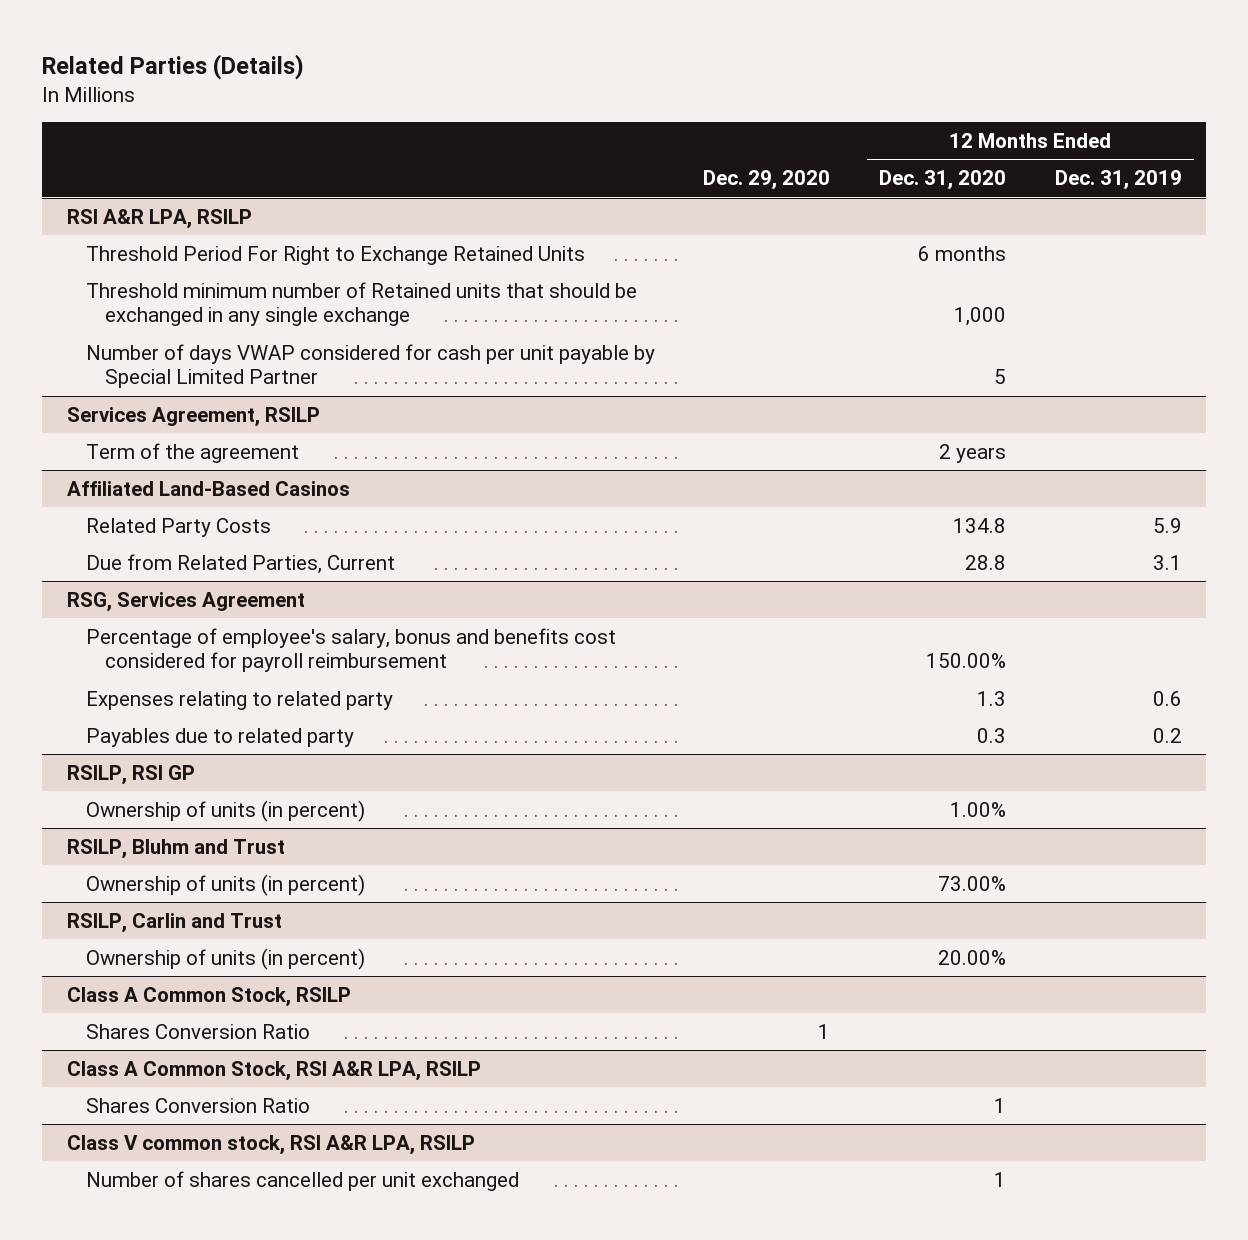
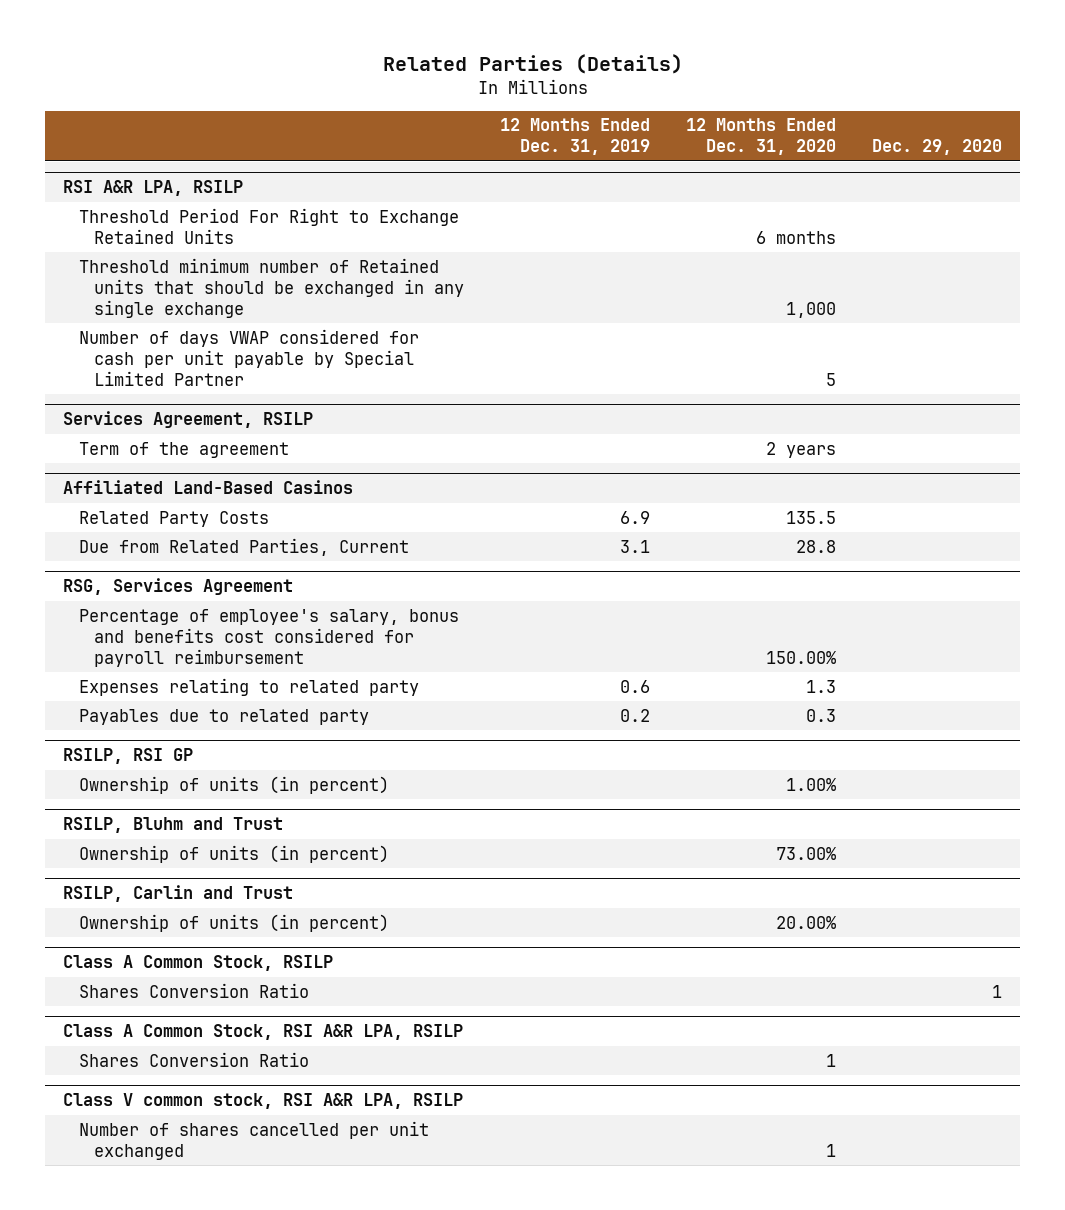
[952,517,1006,533] 134.8 -> [786,510,837,524] 135.5
[1152,517,1182,533] 5.9 -> [620,510,651,524] 6.9

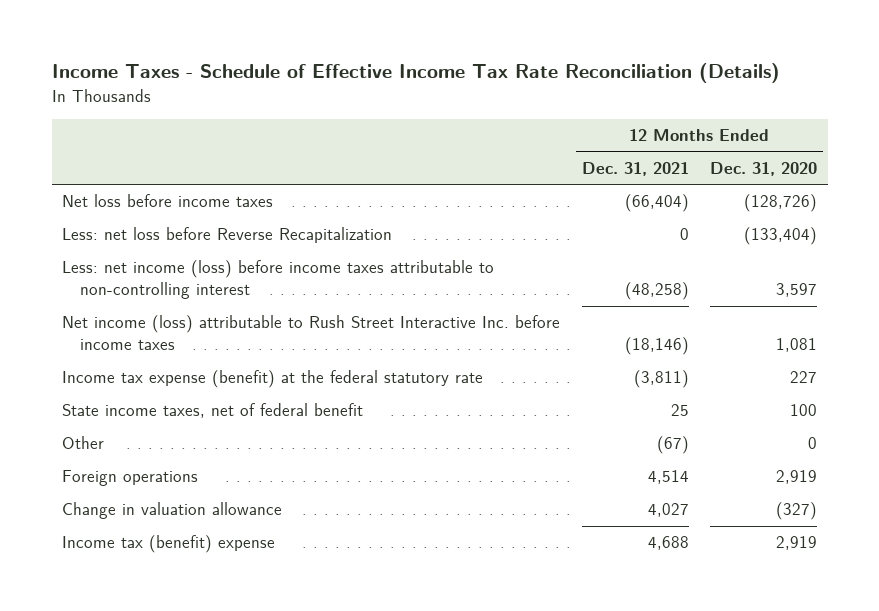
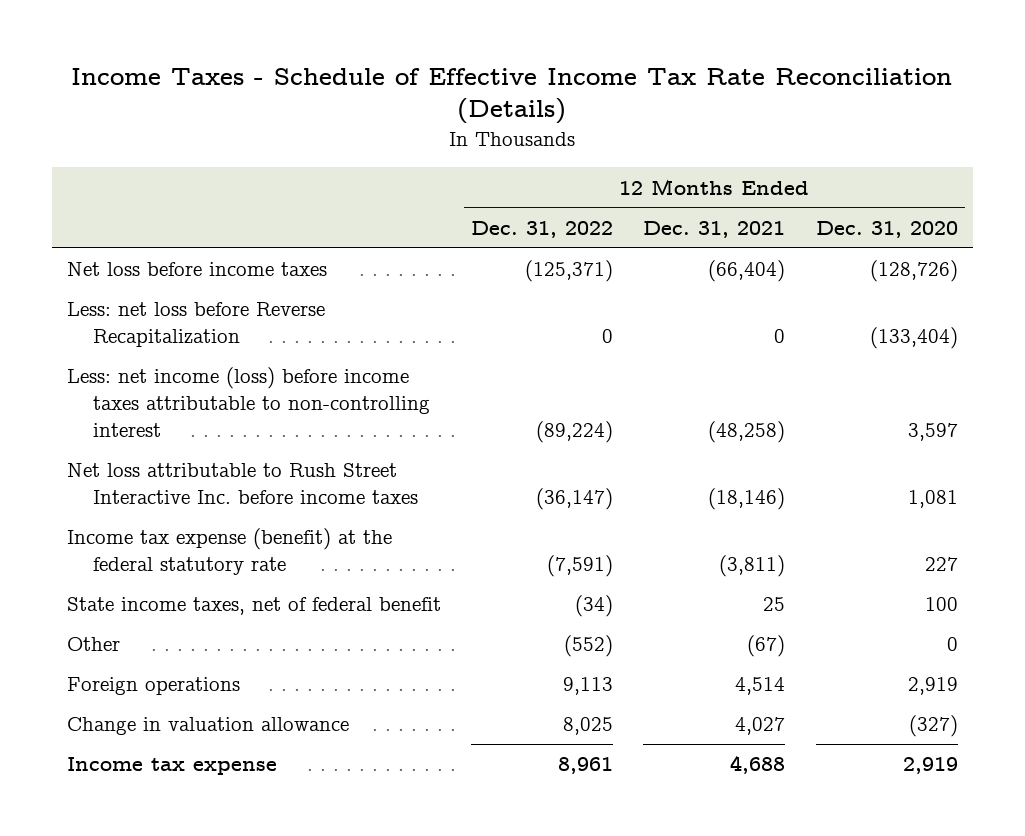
none -> [471,221,614,239] Dec. 31, 2022
[62,315,561,351] Net income (loss) attributable to Rush Street Interactive Inc. before income taxes -> [66,463,418,505] Net loss attributable to Rush Street Interactive Inc. before income taxes
[62,535,276,554] Income tax (benefit) expense -> [66,757,277,776] Income tax expense

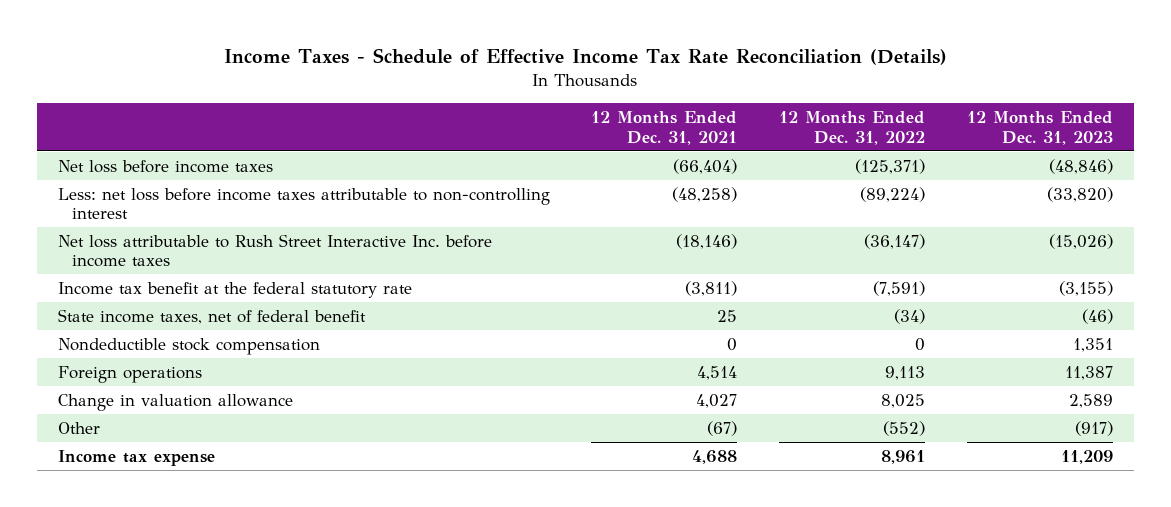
[815,221,958,239] Dec. 31, 2020 -> none
none -> [966,111,1113,145] 12 Months Ended Dec. 31, 2023
[66,302,325,348] Less: net loss before Reverse Recapitalization -> none
[66,367,430,437] Less: net income (loss) before income taxes attributable to non-controlling interest -> [57,187,550,220] Less: net loss before income taxes attributable to non-controlling interest
[66,528,392,576] Income tax expense (benefit) at the federal statutory rate -> [57,281,412,298] Income tax benefit at the federal statutory rate
none -> [57,337,320,355] Nondeductible stock compensation
[66,637,120,652] Other -> [57,421,100,434] Other

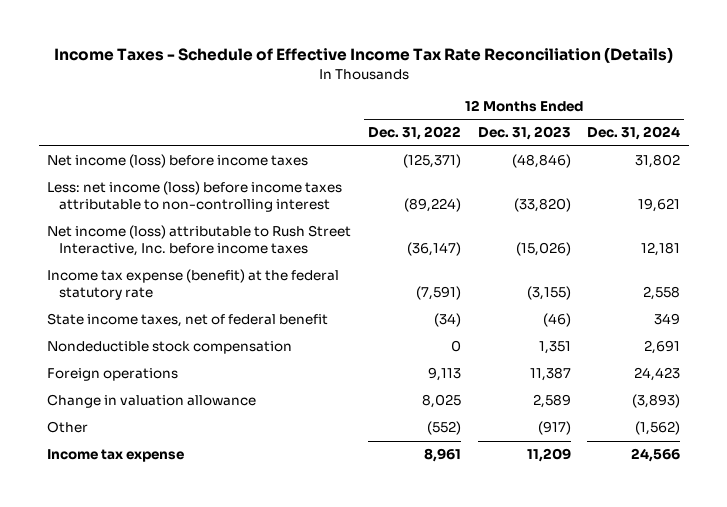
[591,111,738,145] 12 Months Ended Dec. 31, 2021 -> none
none -> [587,126,681,141] Dec. 31, 2024
[57,159,273,173] Net loss before income taxes -> [47,154,309,169] Net income (loss) before income taxes
[57,187,550,220] Less: net loss before income taxes attributable to non-controlling interest -> [47,181,343,213] Less: net income (loss) before income taxes attributable to non-controlling interest
[57,233,492,268] Net loss attributable to Rush Street Interactive Inc. before income taxes -> [47,225,352,257] Net income (loss) attributable to Rush Street Interactive, Inc. before income taxes
[57,281,412,298] Income tax benefit at the federal statutory rate -> [47,269,340,301] Income tax expense (benefit) at the federal statutory rate

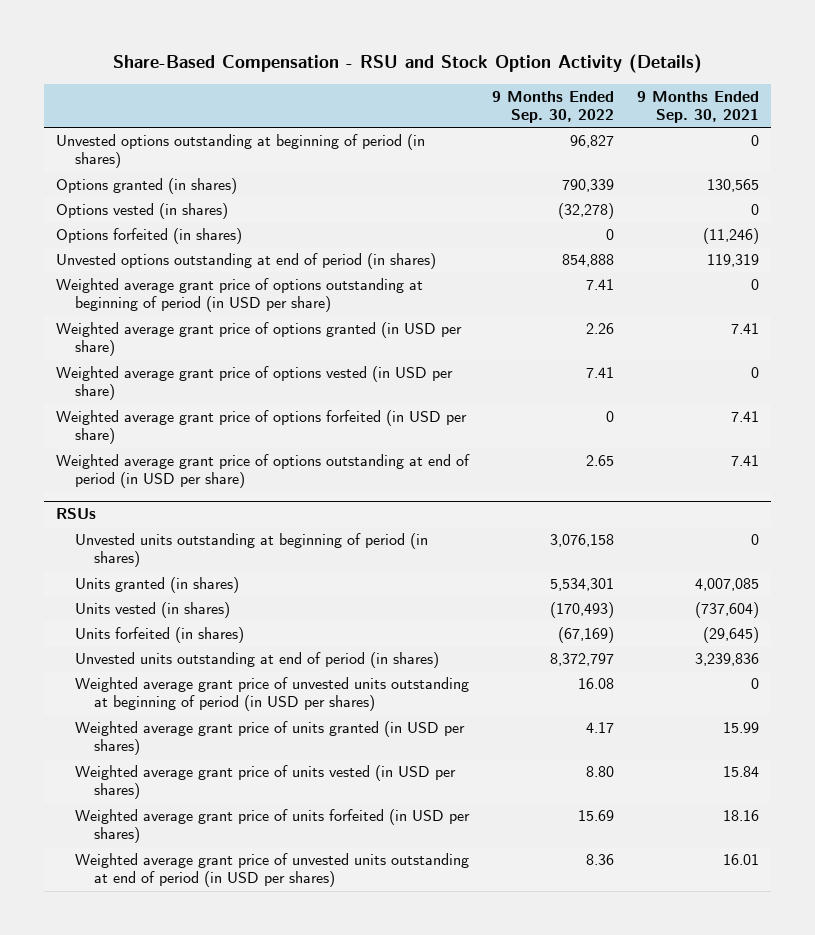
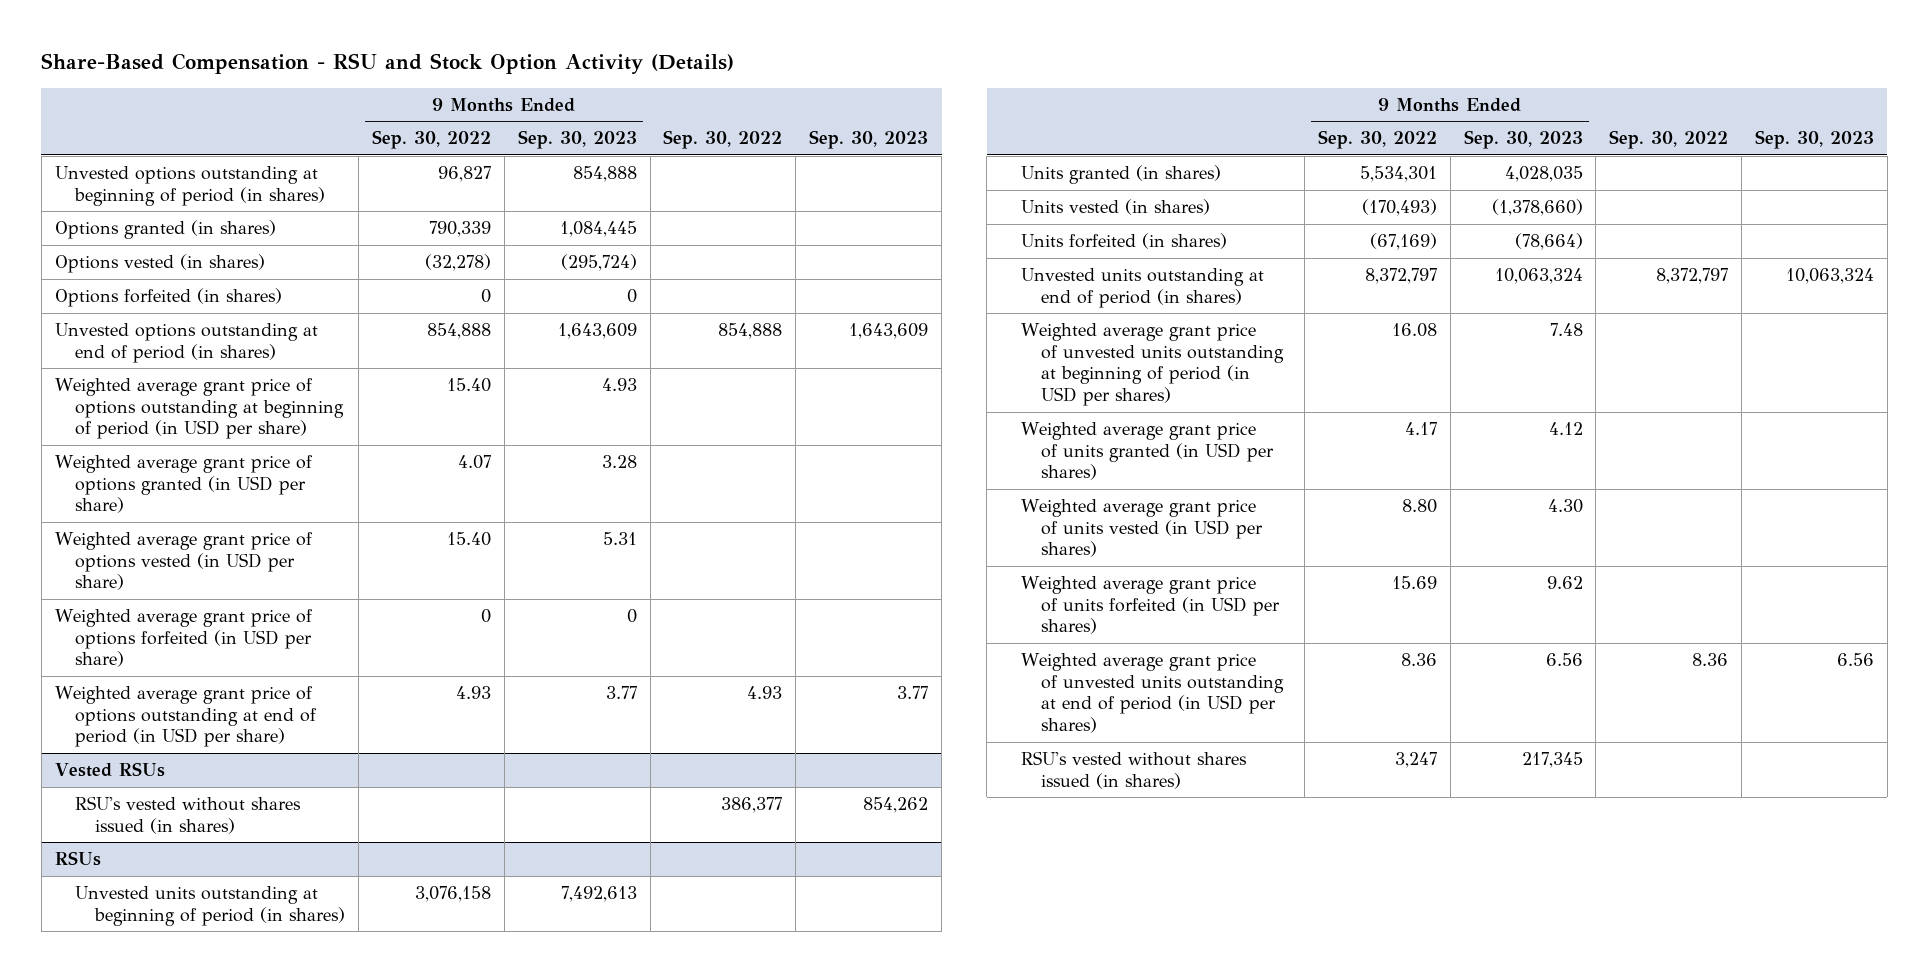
[637,90,760,123] 9 Months Ended Sep. 30, 2021 -> none
none -> [517,130,637,150] Sep. 30, 2023
none -> [663,130,783,150] Sep. 30, 2022
none -> [809,130,929,150] Sep. 30, 2023
[586,279,615,291] 7.41 -> [447,378,492,393] 15.40
[586,323,615,335] 2.26 -> [458,455,492,470] 4.07
[586,367,615,379] 7.41 -> [447,532,492,547] 15.40
[586,455,615,467] 2.65 -> [456,686,492,700] 4.93
none -> [54,762,165,778] Vested RSUs
none -> [74,796,301,834] RSU's vested without shares issued (in shares)
none -> [1020,751,1247,789] RSU's vested without shares issued (in shares)

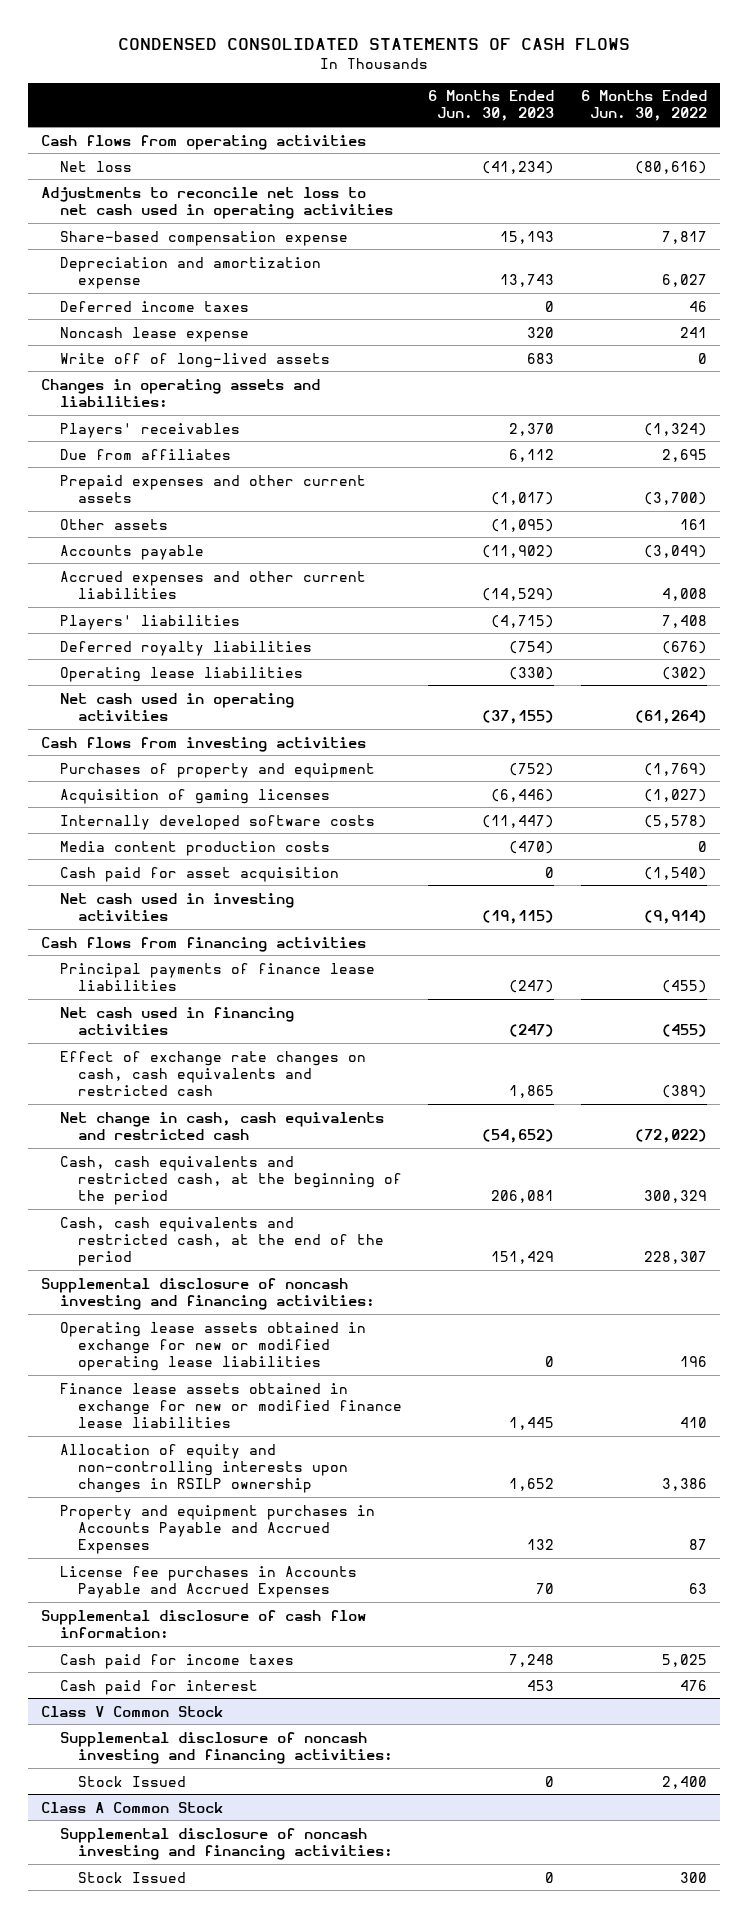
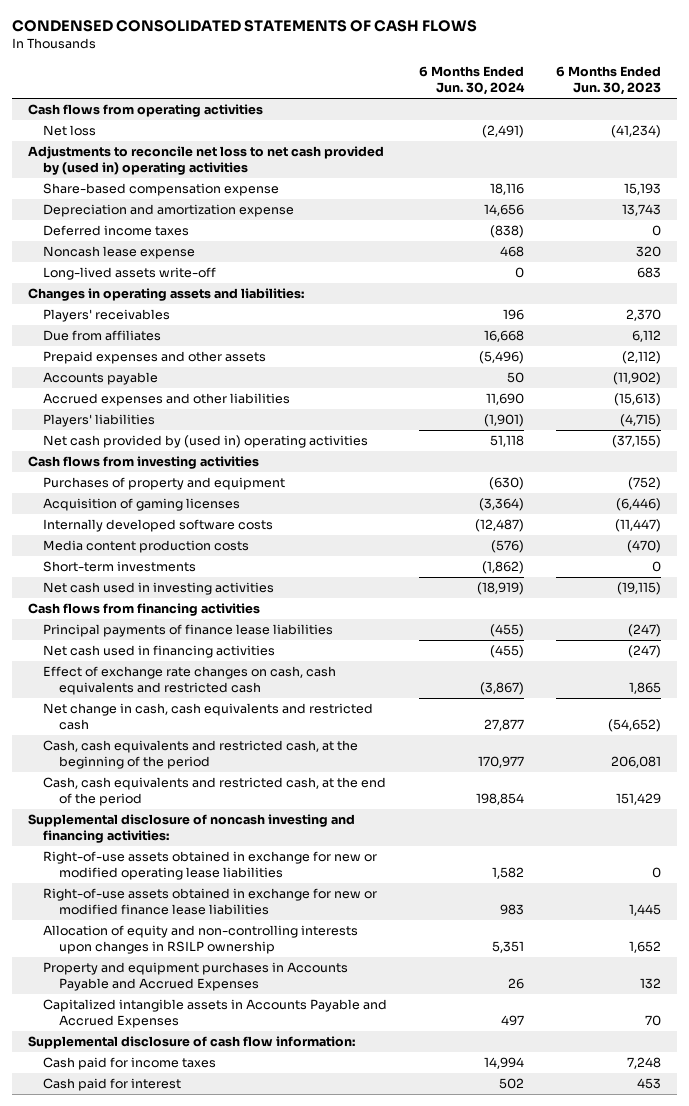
[581,90,708,122] 6 Months Ended Jun. 30, 2022 -> none
none -> [419,66,526,96] 6 Months Ended Jun. 30, 2024
[41,186,393,219] Adjustments to reconcile net loss to net cash used in operating activities -> [27,146,384,176] Adjustments to reconcile net loss to net cash provided by (used in) operating activities
[59,352,330,368] Write off of long-lived assets -> [43,267,217,281] Long-lived assets write-off
[59,518,168,530] Other assets -> none
[59,474,366,503] Prepaid expenses and other current assets -> [43,351,267,365] Prepaid expenses and other assets
[491,491,555,505] (1,017) -> [622,351,662,365] (2,112)
[59,570,366,599] Accrued expenses and other current liabilities -> [43,393,291,407] Accrued expenses and other liabilities
[482,587,555,601] (14,529) -> [614,393,662,407] (15,613)
[59,640,312,656] Deferred royalty liabilities -> none
[59,666,303,682] Operating lease liabilities -> none
[59,692,294,721] Net cash used in operating activities -> [43,435,369,449] Net cash provided by (used in) operating activities
[59,866,339,882] Cash paid for asset acquisition -> none
none -> [43,561,197,573] Short-term investments
[59,1321,366,1371] Operating lease assets obtained in exchange for new or modified operating lease liabilities -> [43,851,378,881] Right-of-use assets obtained in exchange for new or modified operating lease liabilities
[59,1382,402,1428] Finance lease assets obtained in exchange for new or modified finance lease liabilities -> [43,888,378,916] Right-of-use assets obtained in exchange for new or modified finance lease liabilities
[59,1565,357,1598] License fee purchases in Accounts Payable and Accrued Expenses -> [43,999,388,1029] Capitalized intangible assets in Accounts Payable and Accrued Expenses
[41,1705,224,1717] Class V Common Stock -> none
[59,1731,393,1764] Supplemental disclosure of noncash investing and financing activities: -> none
[77,1775,186,1787] Stock Issued -> none
[41,1801,224,1813] Class A Common Stock -> none
[59,1827,393,1860] Supplemental disclosure of noncash investing and financing activities: -> none
[77,1871,186,1883] Stock Issued -> none

